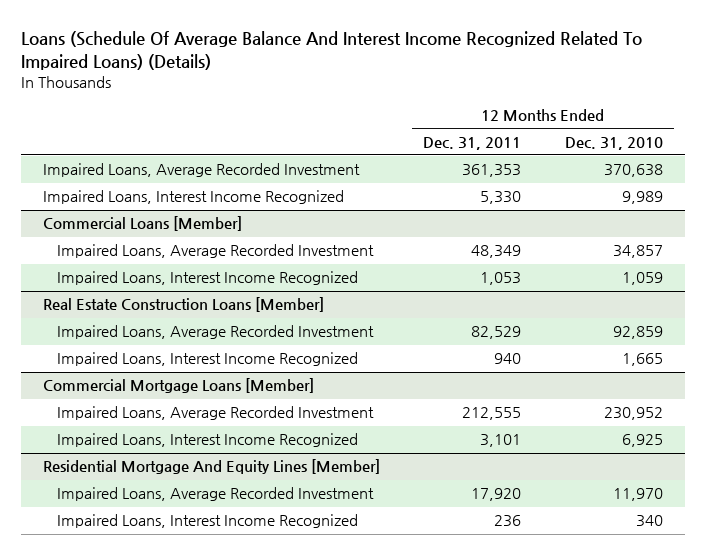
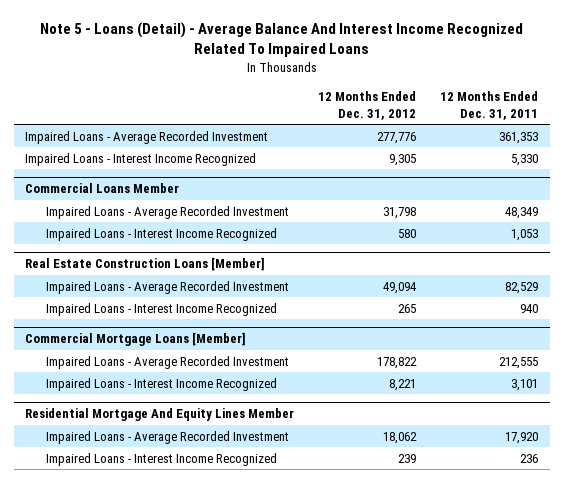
[21,31,643,71] Loans (Schedule Of Average Balance And Interest Income Recognized Related To Impaired Loans) (Details) -> [39,22,523,58] Note 5 - Loans (Detail) - Average Balance And Interest Income Recognized Related To Impaired Loans
[564,136,663,150] Dec. 31, 2010 -> none
none -> [318,91,417,121] 12 Months Ended Dec. 31, 2012
[42,163,360,178] Impaired Loans, Average Recorded Investment -> [25,130,269,144] Impaired Loans - Average Recorded Investment
[42,190,344,205] Impaired Loans, Interest Income Recognized -> [25,152,257,166] Impaired Loans - Interest Income Recognized
[42,216,242,232] Commercial Loans [Member] -> [25,183,180,194] Commercial Loans Member
[56,244,374,259] Impaired Loans, Average Recorded Investment -> [46,205,290,219] Impaired Loans - Average Recorded Investment
[56,271,358,286] Impaired Loans, Interest Income Recognized -> [46,227,278,241] Impaired Loans - Interest Income Recognized
[56,325,374,340] Impaired Loans, Average Recorded Investment -> [46,280,290,294] Impaired Loans - Average Recorded Investment
[56,352,358,367] Impaired Loans, Interest Income Recognized -> [46,302,278,316] Impaired Loans - Interest Income Recognized
[56,406,374,421] Impaired Loans, Average Recorded Investment -> [46,355,290,369] Impaired Loans - Average Recorded Investment
[56,433,358,448] Impaired Loans, Interest Income Recognized -> [46,377,278,391] Impaired Loans - Interest Income Recognized
[42,459,380,475] Residential Mortgage And Equity Lines [Member] -> [25,408,295,422] Residential Mortgage And Equity Lines Member
[56,487,374,502] Impaired Loans, Average Recorded Investment -> [46,430,290,444] Impaired Loans - Average Recorded Investment
[56,514,358,529] Impaired Loans, Interest Income Recognized -> [46,452,278,466] Impaired Loans - Interest Income Recognized

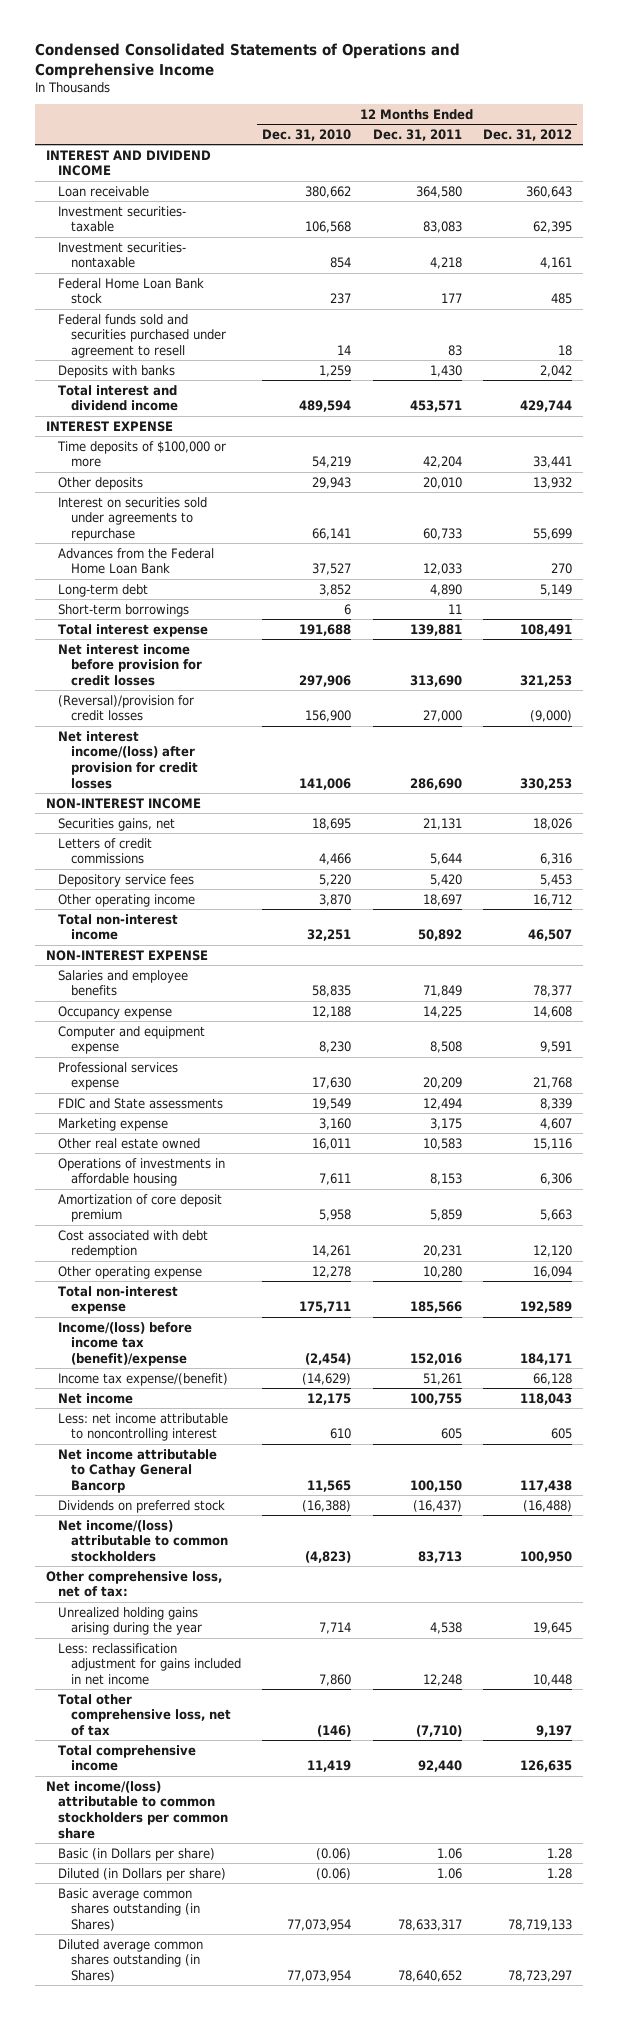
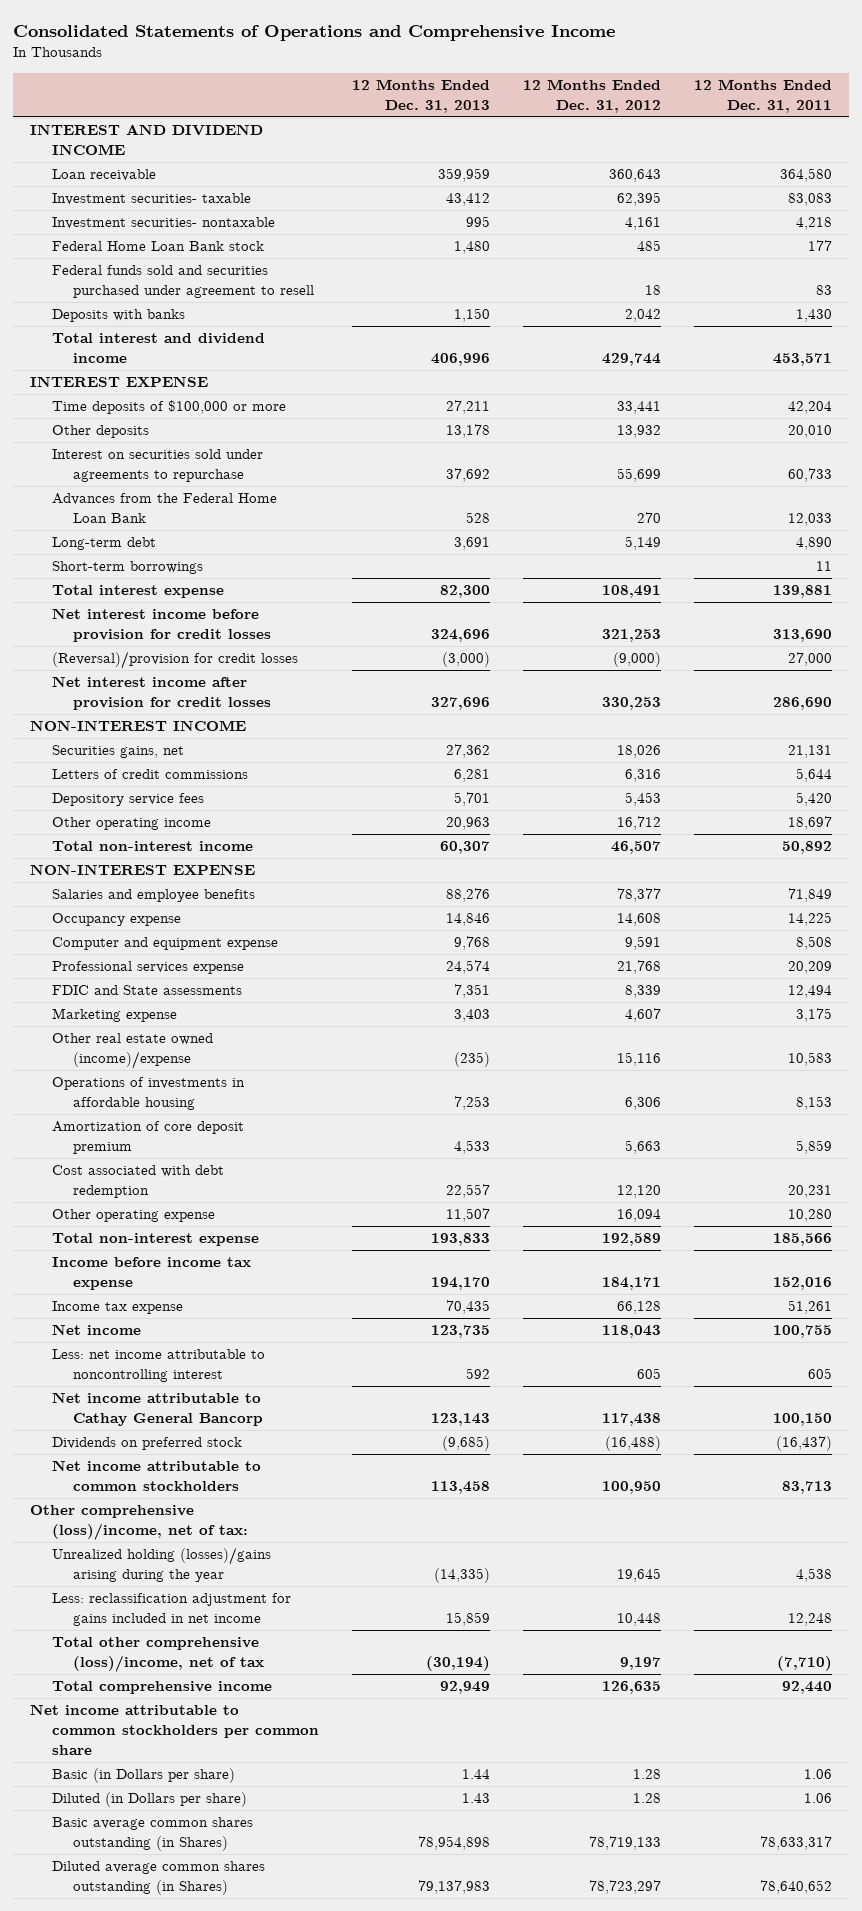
[35,42,461,79] Condensed Consolidated Statements of Operations and Comprehensive Income -> [13,24,616,41] Consolidated Statements of Operations and Comprehensive Income
[262,129,352,142] Dec. 31, 2010 -> none
none -> [351,78,490,113] 12 Months Ended Dec. 31, 2013
[58,730,198,789] Net interest income/(loss) after provision for credit losses -> [51,676,272,711] Net interest income after provision for credit losses
[58,1137,201,1149] Other real estate owned -> [51,1033,213,1070] Other real estate owned (income)/expense
[58,1321,193,1367] Income/(loss) before income tax (benefit)/expense -> [51,1257,251,1291] Income before income tax expense
[58,1372,229,1386] Income tax expense/(benefit) -> [51,1301,183,1315] Income tax expense
[58,1519,228,1563] Net income/(loss) attributable to common stockholders -> [51,1460,261,1492] Net income attributable to common stockholders
[46,1570,223,1598] Other comprehensive loss, net of tax: -> [29,1505,248,1541] Other comprehensive (loss)/income, net of tax:
[58,1606,202,1636] Unrealized holding gains arising during the year -> [51,1547,271,1583] Unrealized holding (losses)/gains arising during the year
[58,1693,231,1737] Total other comprehensive loss, net of tax -> [51,1637,265,1673] Total other comprehensive (loss)/income, net of tax
[46,1780,229,1839] Net income/(loss) attributable to common stockholders per common share -> [29,1704,319,1755] Net income attributable to common stockholders per common share

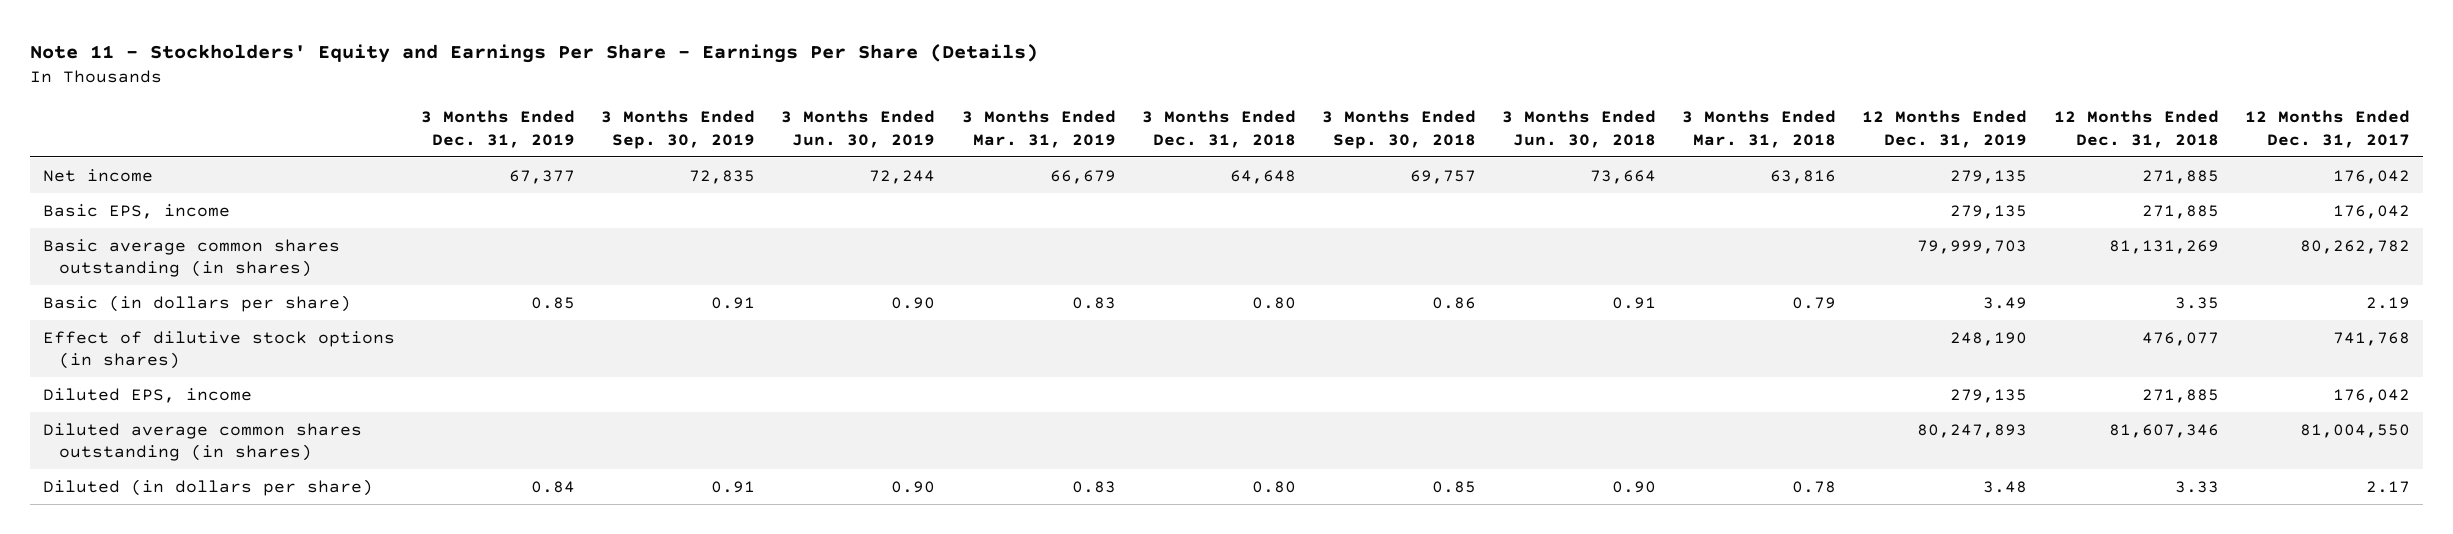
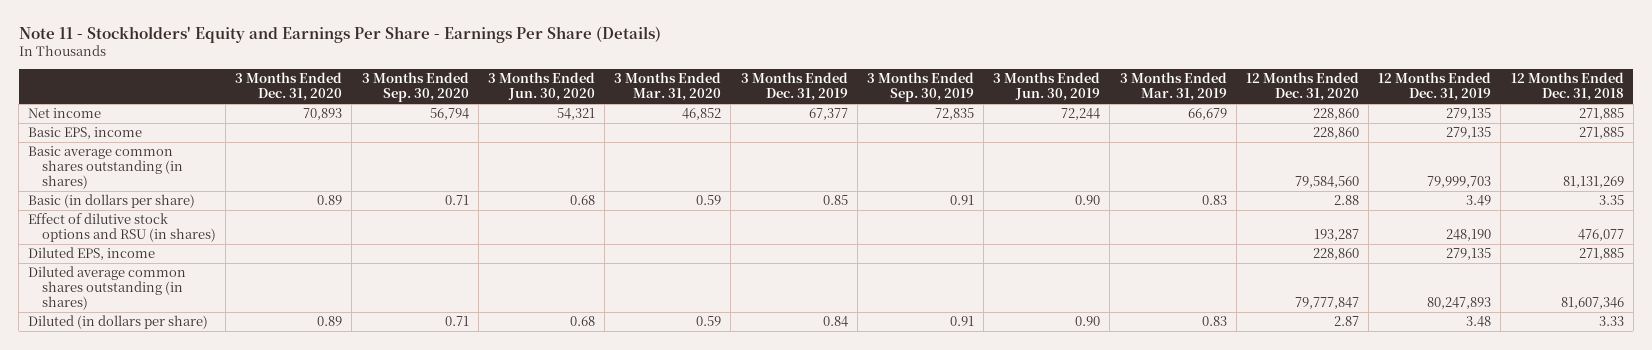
[1141,110,1296,148] 3 Months Ended Dec. 31, 2018 -> none
[1321,110,1476,149] 3 Months Ended Sep. 30, 2018 -> none
[1502,110,1657,148] 3 Months Ended Jun. 30, 2018 -> none
[1682,110,1837,148] 3 Months Ended Mar. 31, 2018 -> none
[2244,110,2410,148] 12 Months Ended Dec. 31, 2017 -> none
none -> [235,72,343,102] 3 Months Ended Dec. 31, 2020
none -> [361,72,469,103] 3 Months Ended Sep. 30, 2020
none -> [487,72,595,102] 3 Months Ended Jun. 30, 2020
none -> [614,72,722,102] 3 Months Ended Mar. 31, 2020
none -> [1245,72,1359,102] 12 Months Ended Dec. 31, 2020
[42,330,395,370] Effect of dilutive stock options (in shares) -> [28,213,216,243] Effect of dilutive stock options and RSU (in shares)

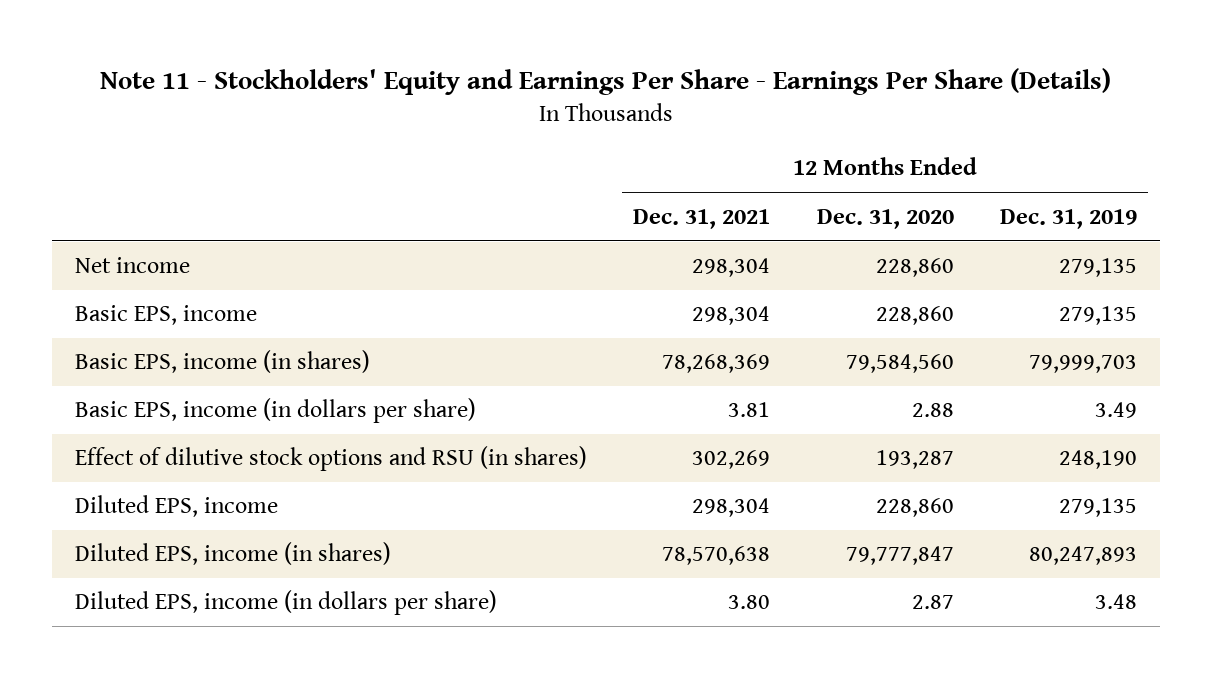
[235,72,343,102] 3 Months Ended Dec. 31, 2020 -> none
[361,72,469,103] 3 Months Ended Sep. 30, 2020 -> none
[487,72,595,102] 3 Months Ended Jun. 30, 2020 -> none
[614,72,722,102] 3 Months Ended Mar. 31, 2020 -> none
[740,72,848,102] 3 Months Ended Dec. 31, 2019 -> none
[866,72,974,103] 3 Months Ended Sep. 30, 2019 -> none
[993,72,1101,102] 3 Months Ended Jun. 30, 2019 -> none
[1119,72,1227,102] 3 Months Ended Mar. 31, 2019 -> none
[1510,72,1624,102] 12 Months Ended Dec. 31, 2018 -> none
none -> [633,208,771,229] Dec. 31, 2021
[28,146,183,190] Basic average common shares outstanding (in shares) -> [75,350,371,374] Basic EPS, income (in shares)
[28,194,196,209] Basic (in dollars per share) -> [75,398,477,424] Basic EPS, income (in dollars per share)
[28,266,187,311] Diluted average common shares outstanding (in shares) -> [75,542,392,566] Diluted EPS, income (in shares)
[28,315,209,330] Diluted (in dollars per share) -> [75,590,498,616] Diluted EPS, income (in dollars per share)

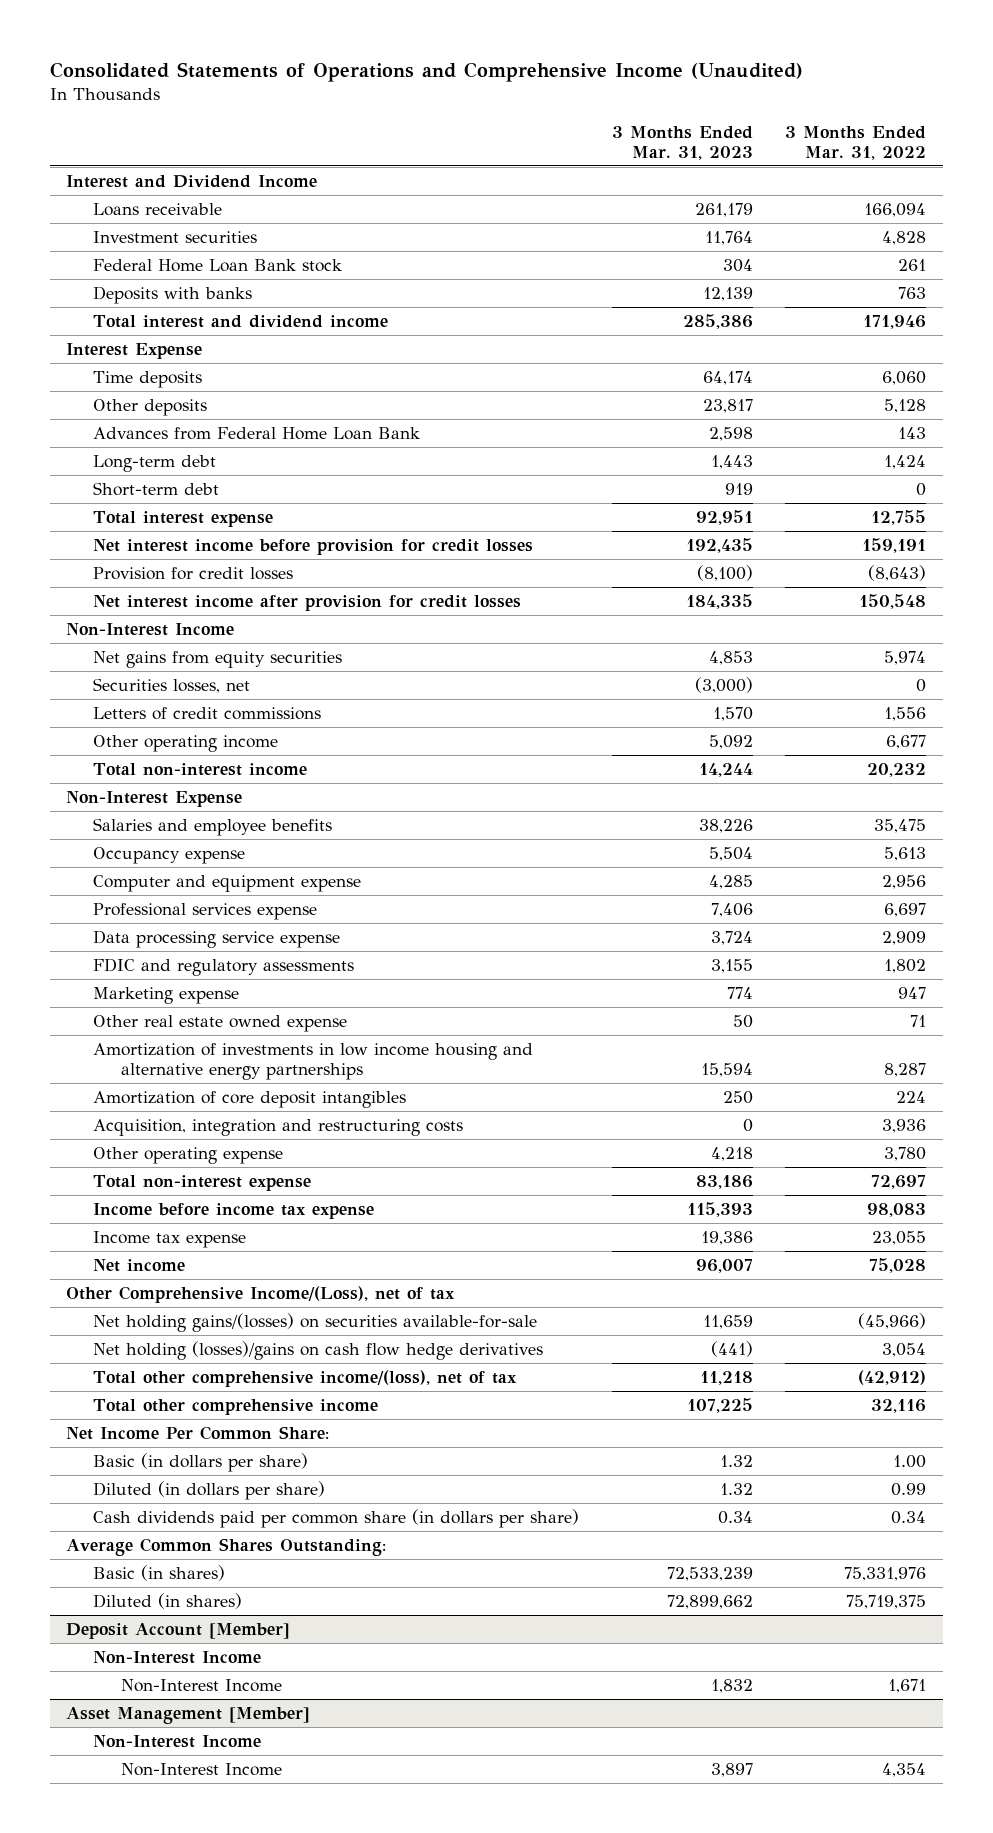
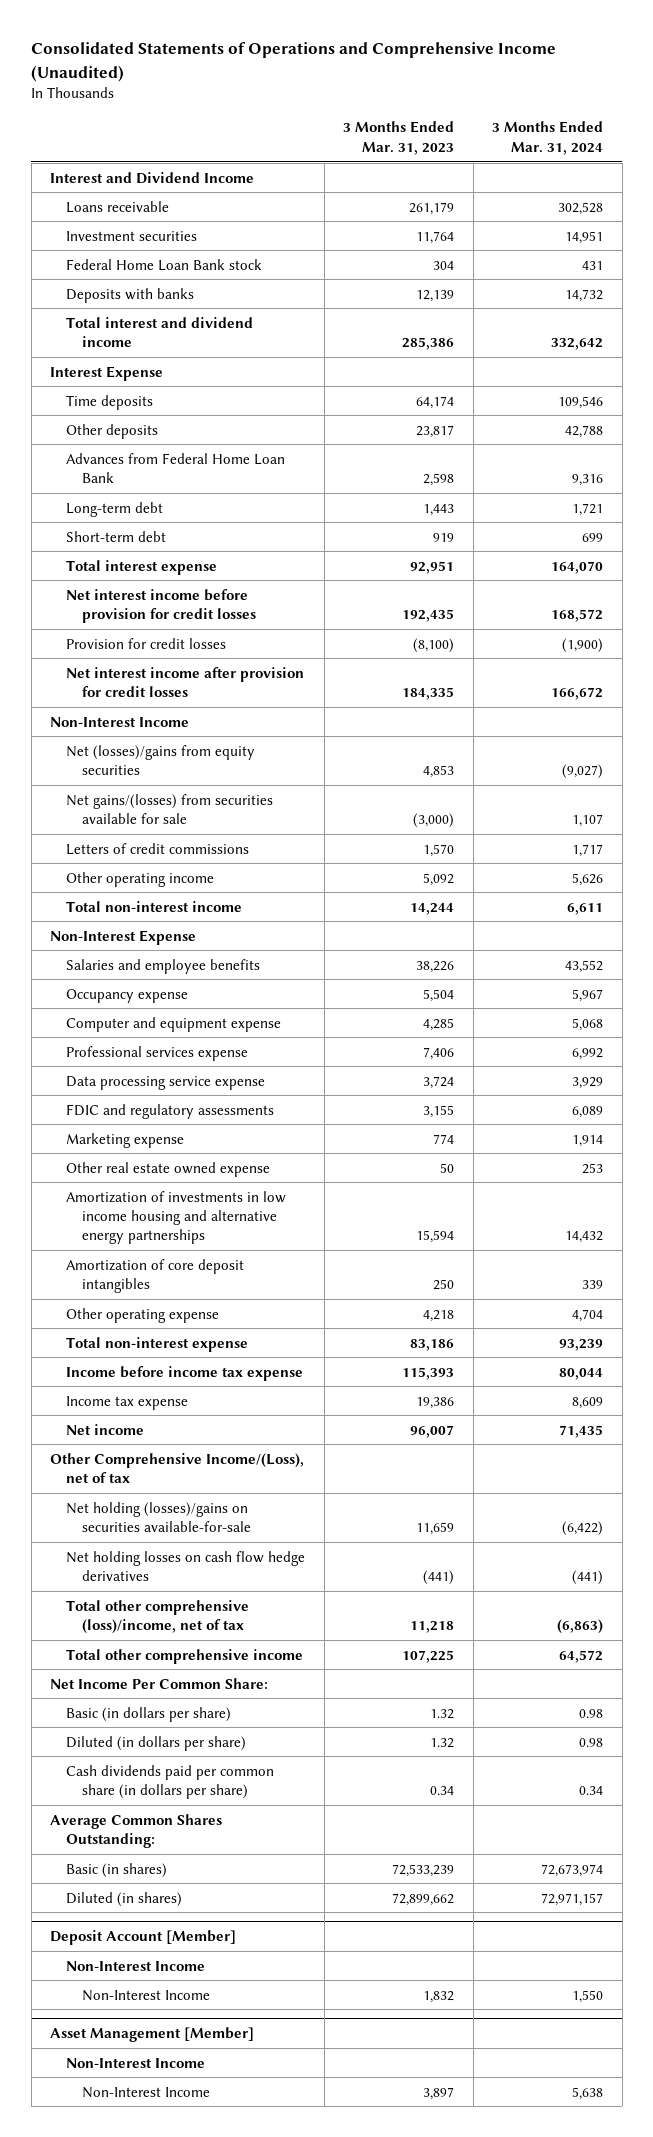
[785,125,927,160] 3 Months Ended Mar. 31, 2022 -> none
none -> [492,121,604,155] 3 Months Ended Mar. 31, 2024
[93,650,343,668] Net gains from equity securities -> [66,744,256,775] Net (losses)/gains from equity securities
[93,677,251,693] Securities losses, net -> [66,793,274,824] Net gains/(losses) from securities available for sale
[93,1118,464,1136] Acquisition, integration and restructuring costs -> none
[93,1312,538,1332] Net holding gains/(losses) on securities available-for-sale -> [66,1501,251,1532] Net holding (losses)/gains on securities available-for-sale
[93,1340,544,1360] Net holding (losses)/gains on cash flow hedge derivatives -> [66,1550,306,1581] Net holding losses on cash flow hedge derivatives
[93,1369,518,1387] Total other comprehensive income/(loss), net of tax -> [66,1599,250,1634] Total other comprehensive (loss)/income, net of tax

